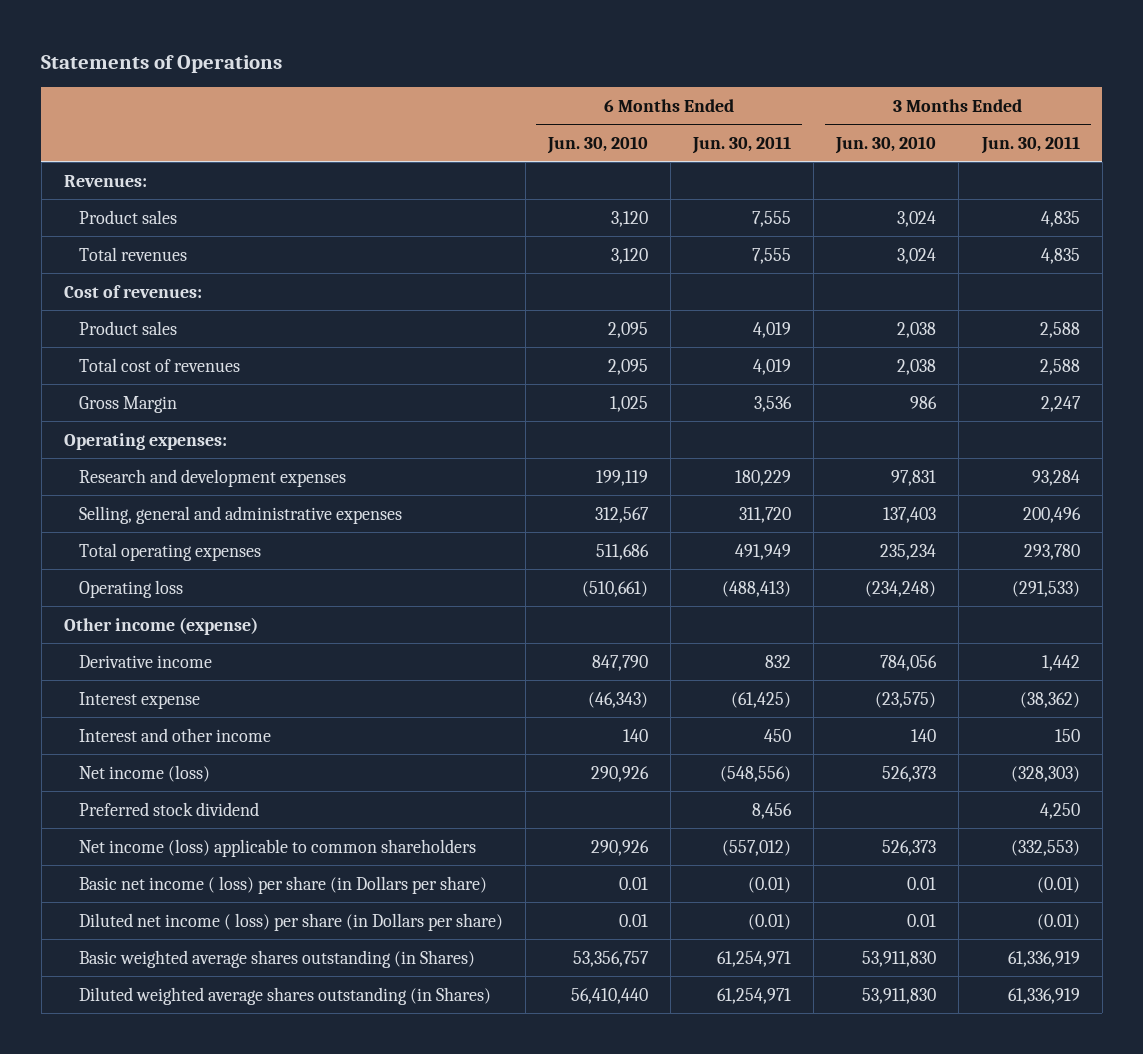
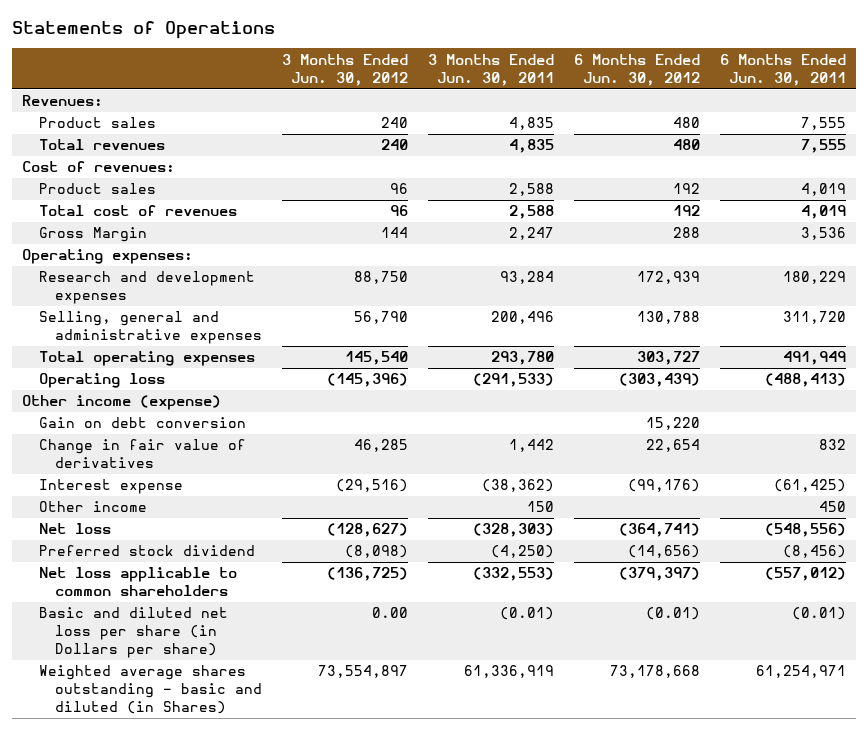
[546,135,648,154] Jun. 30, 2010 -> none
[835,135,937,154] Jun. 30, 2010 -> none
none -> [282,53,409,86] 3 Months Ended Jun. 30, 2012
none -> [574,53,701,86] 6 Months Ended Jun. 30, 2012
none -> [38,417,246,429] Gain on debt conversion
[78,654,212,668] Derivative income -> [38,439,246,469] Change in fair value of derivatives
[78,875,487,894] Basic net income ( loss) per share (in Dollars per share) -> none
[78,949,475,968] Basic weighted average shares outstanding (in Shares) -> none
[78,727,271,742] Interest and other income -> [38,501,147,513] Other income
[78,764,210,782] Net income (loss) -> [38,523,111,535] Net loss
[752,802,793,819] 8,456 -> [783,545,847,559] (8,456)
[1039,802,1080,819] 4,250 -> [491,545,555,559] (4,250)
[78,838,476,857] Net income (loss) applicable to common shareholders -> [38,567,237,597] Net loss applicable to common shareholders
[78,912,503,931] Diluted net income ( loss) per share (in Dollars per share) -> [38,607,228,659] Basic and diluted net loss per share (in Dollars per share)
[78,986,491,1005] Diluted weighted average shares outstanding (in Shares) -> [38,665,263,715] Weighted average shares outstanding - basic and diluted (in Shares)

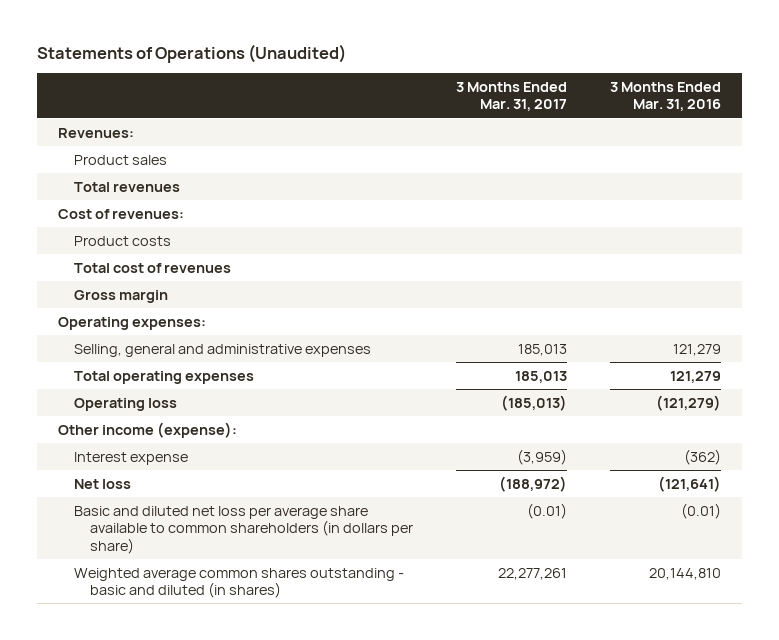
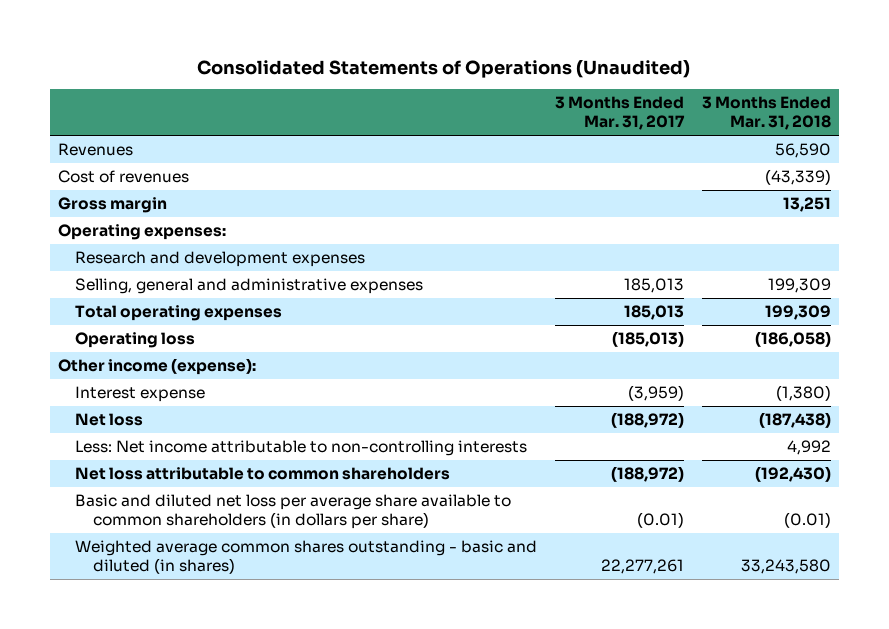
[36,43,346,63] Statements of Operations (Unaudited) -> [197,59,691,78] Consolidated Statements of Operations (Unaudited)
[609,81,721,112] 3 Months Ended Mar. 31, 2016 -> none
none -> [701,96,831,131] 3 Months Ended Mar. 31, 2018
[58,127,135,138] Revenues: -> none
[74,154,168,165] Product sales -> none
[58,208,185,219] Cost of revenues: -> none
[74,235,172,246] Product costs -> none
[74,181,181,192] Total revenues -> [58,143,134,157] Revenues
[74,262,232,273] Total cost of revenues -> [58,170,190,184] Cost of revenues
none -> [75,251,366,268] Research and development expenses
none -> [75,440,528,457] Less: Net income attributable to non-controlling interests
none -> [75,467,451,481] Net loss attributable to common shareholders

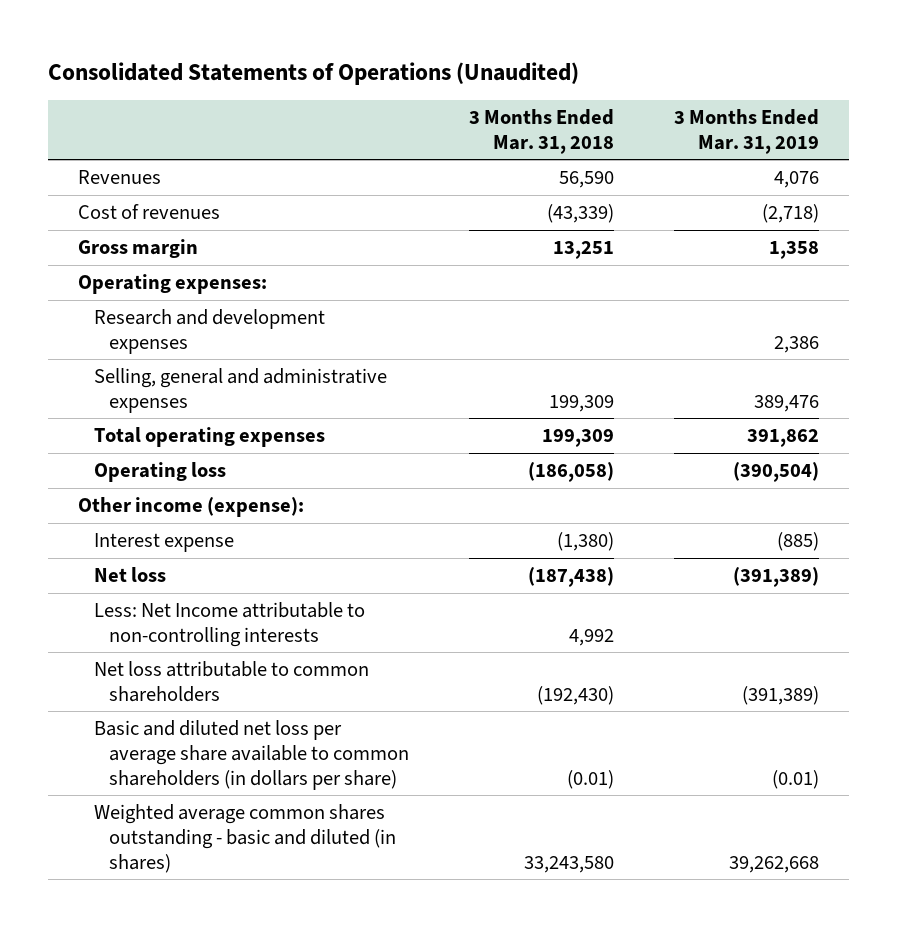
[555,96,686,131] 3 Months Ended Mar. 31, 2017 -> none
none -> [673,108,819,154] 3 Months Ended Mar. 31, 2019
[75,440,528,457] Less: Net income attributable to non-controlling interests -> [93,602,365,647] Less: Net Income attributable to non-controlling interests

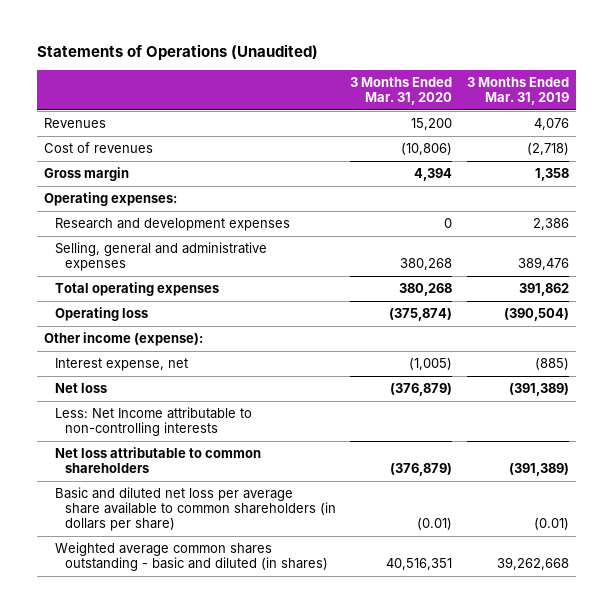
[48,61,580,85] Consolidated Statements of Operations (Unaudited) -> [36,43,318,60] Statements of Operations (Unaudited)
[469,108,615,154] 3 Months Ended Mar. 31, 2018 -> none
none -> [350,76,453,106] 3 Months Ended Mar. 31, 2020
[93,533,234,553] Interest expense -> [54,358,188,372] Interest expense, net

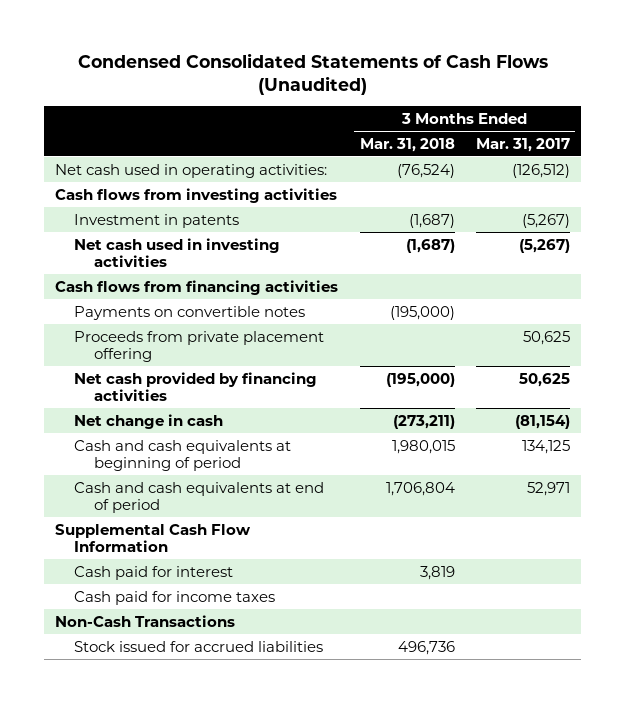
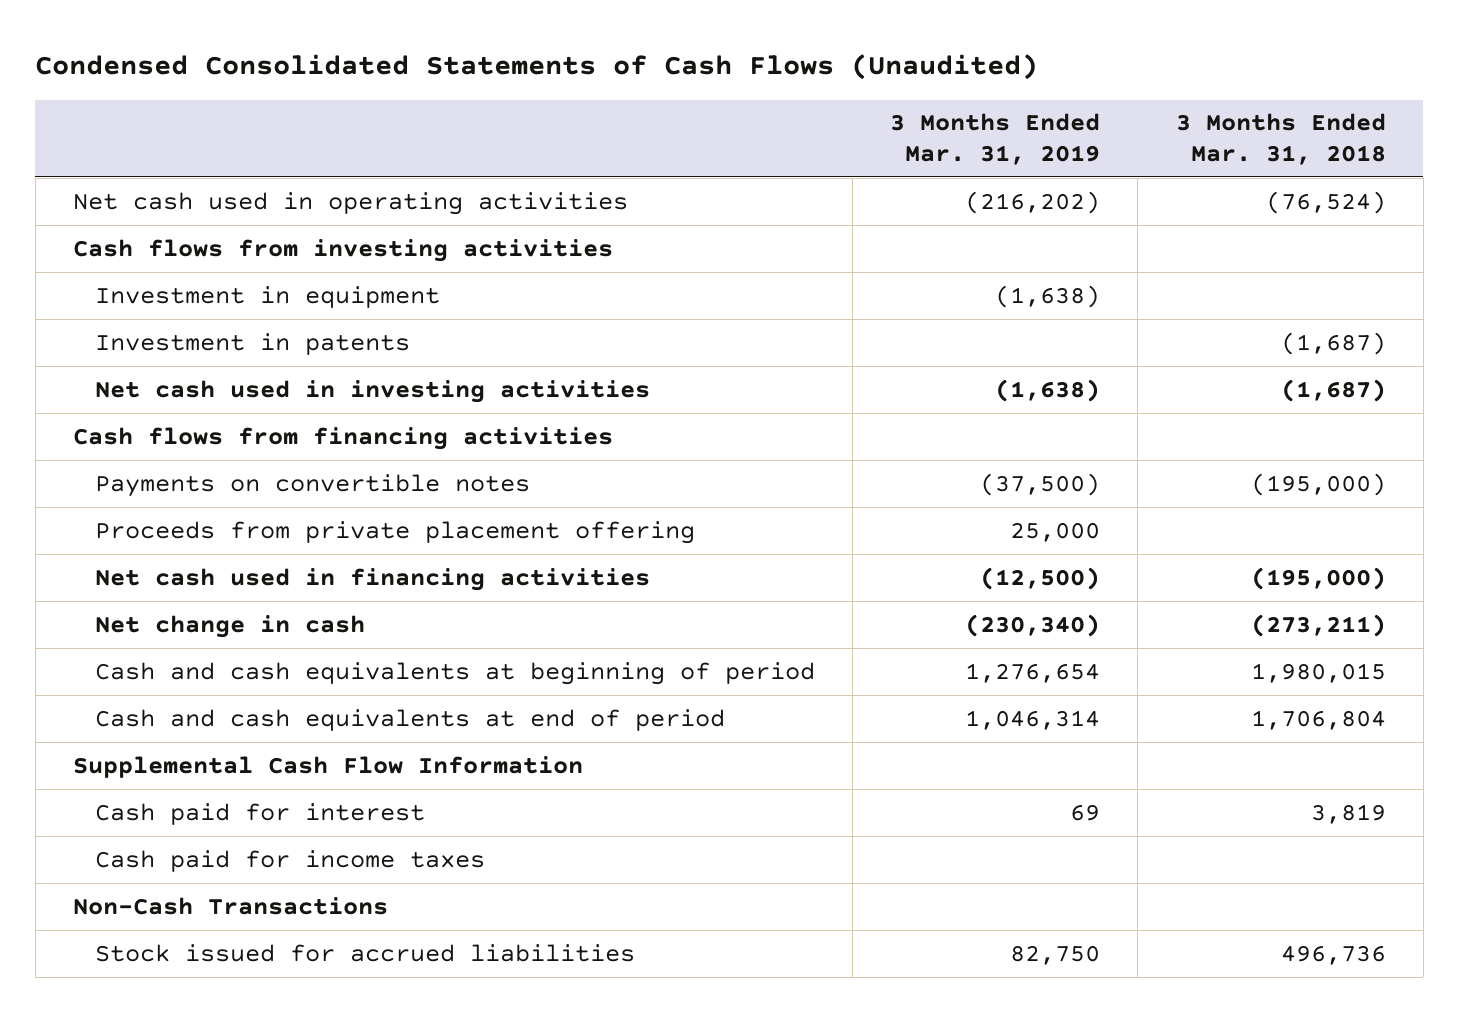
[476,137,571,152] Mar. 31, 2017 -> none
none -> [890,113,1101,165] 3 Months Ended Mar. 31, 2019
[55,163,328,178] Net cash used in operating activities: -> [72,191,628,215] Net cash used in operating activities
none -> [94,285,440,308] Investment in equipment
[74,371,318,402] Net cash provided by financing activities -> [94,567,650,591] Net cash used in financing activities

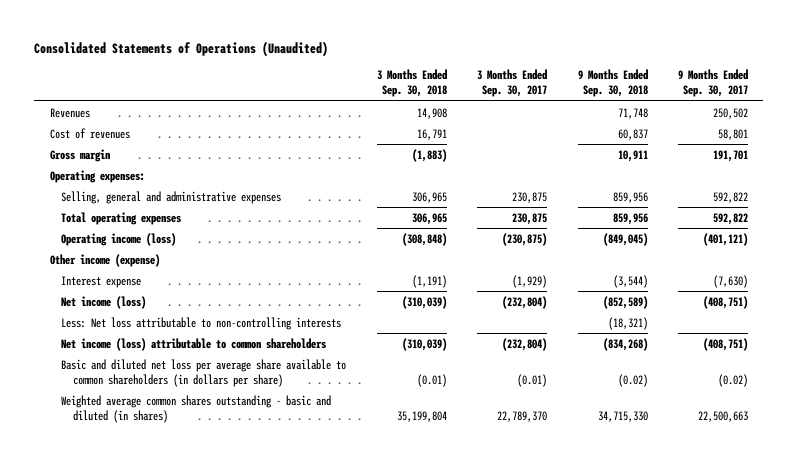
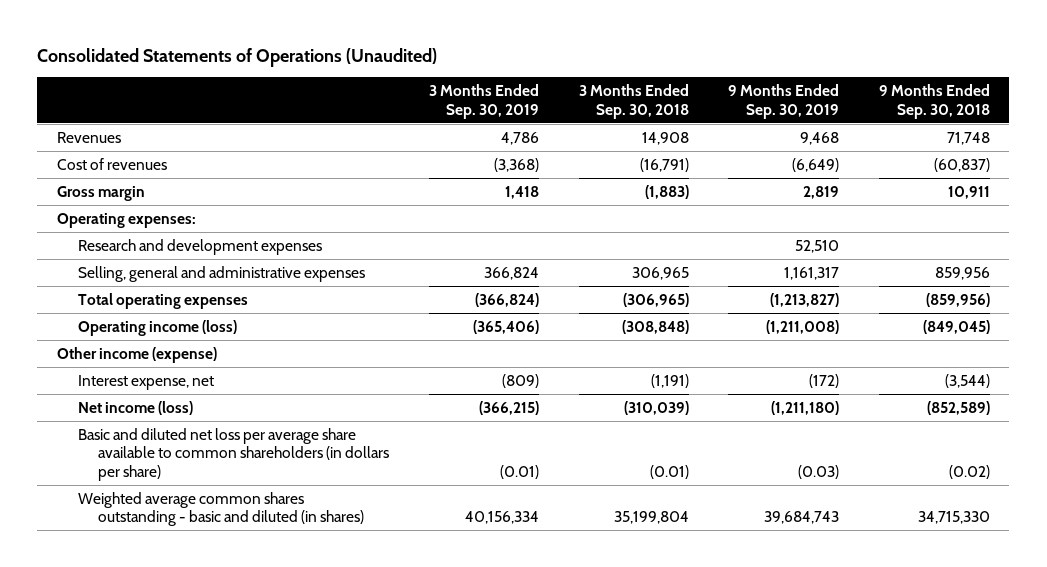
[477,69,548,98] 3 Months Ended Sep. 30, 2017 -> none
[677,69,748,98] 9 Months Ended Sep. 30, 2017 -> none
none -> [428,84,539,119] 3 Months Ended Sep. 30, 2019
none -> [728,84,840,119] 9 Months Ended Sep. 30, 2019
[416,128,447,140] 16,791 -> [639,157,689,172] (16,791)
[617,128,648,140] 60,837 -> [933,157,990,172] (60,837)
none -> [77,238,322,255] Research and development expenses
[411,212,447,225] 306,965 -> [622,292,689,307] (306,965)
[612,212,648,225] 859,956 -> [925,292,990,307] (859,956)
[61,275,142,288] Interest expense -> [77,374,214,390] Interest expense, net
[61,316,342,330] Less: Net loss attributable to non-controlling interests -> none
[61,337,327,351] Net income (loss) attributable to common shareholders -> none

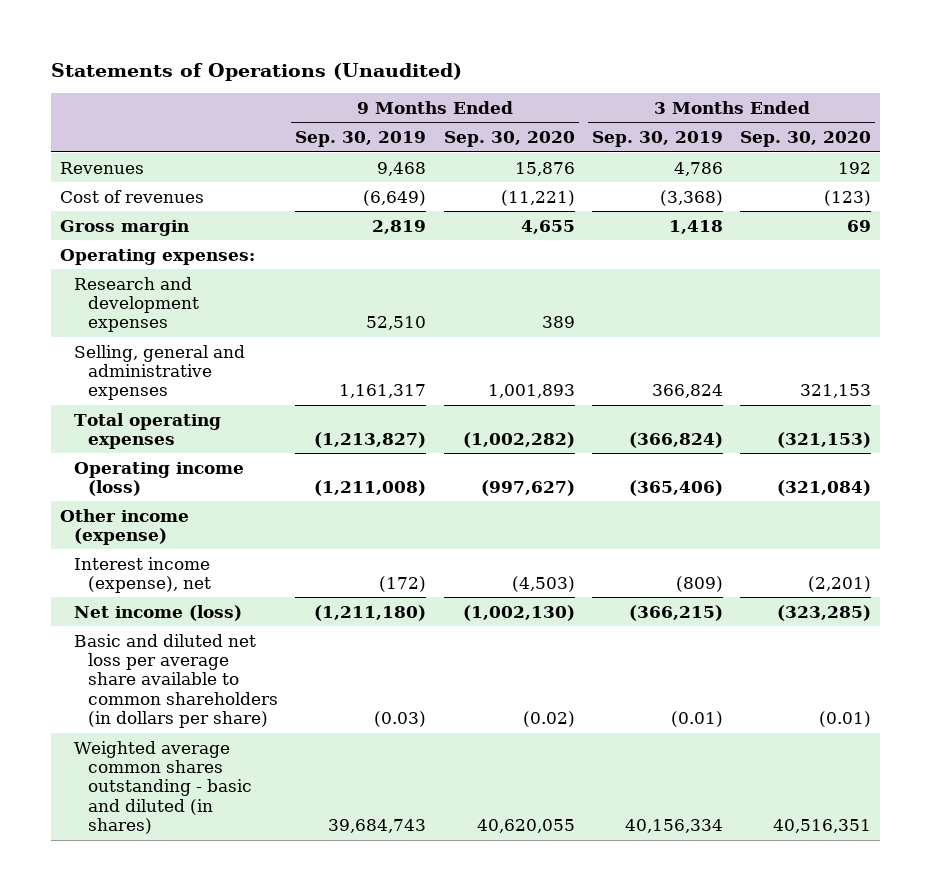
[37,47,438,67] Consolidated Statements of Operations (Unaudited) -> [51,62,463,81] Statements of Operations (Unaudited)
[578,84,689,119] 3 Months Ended Sep. 30, 2018 -> none
[878,84,990,119] 9 Months Ended Sep. 30, 2018 -> none
none -> [443,131,575,148] Sep. 30, 2020
none -> [740,131,872,148] Sep. 30, 2020
[77,374,214,390] Interest expense, net -> [73,556,212,593] Interest income (expense), net

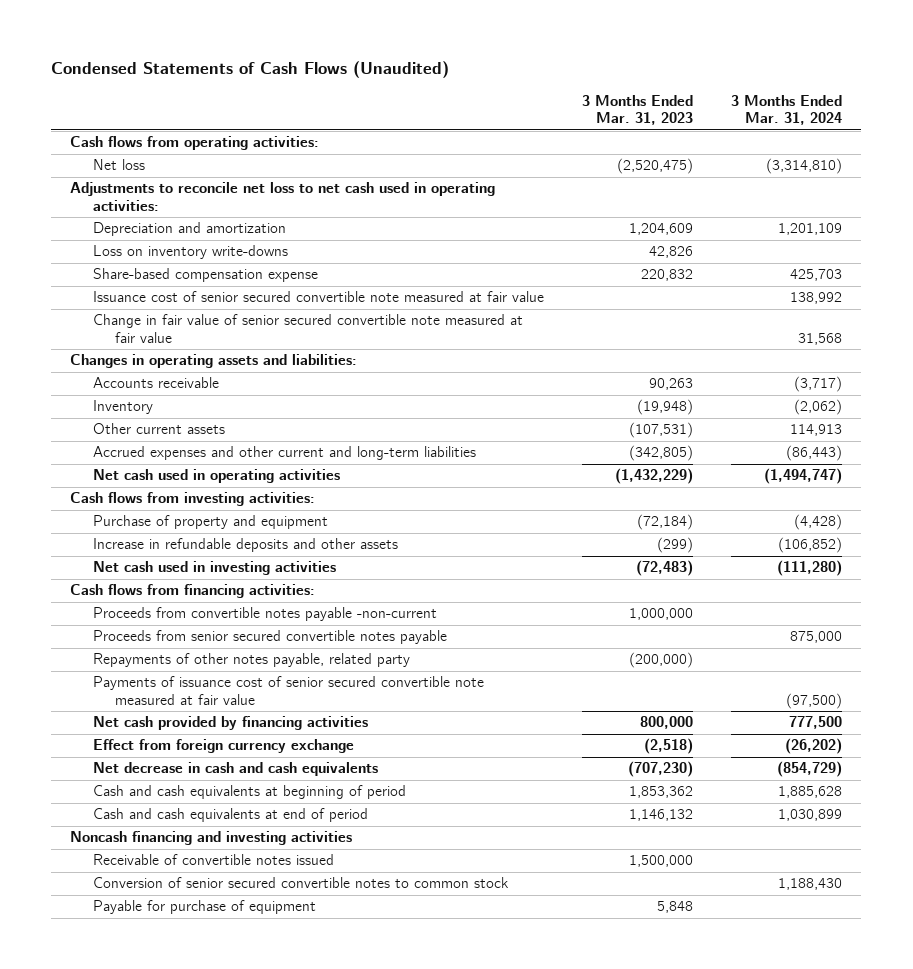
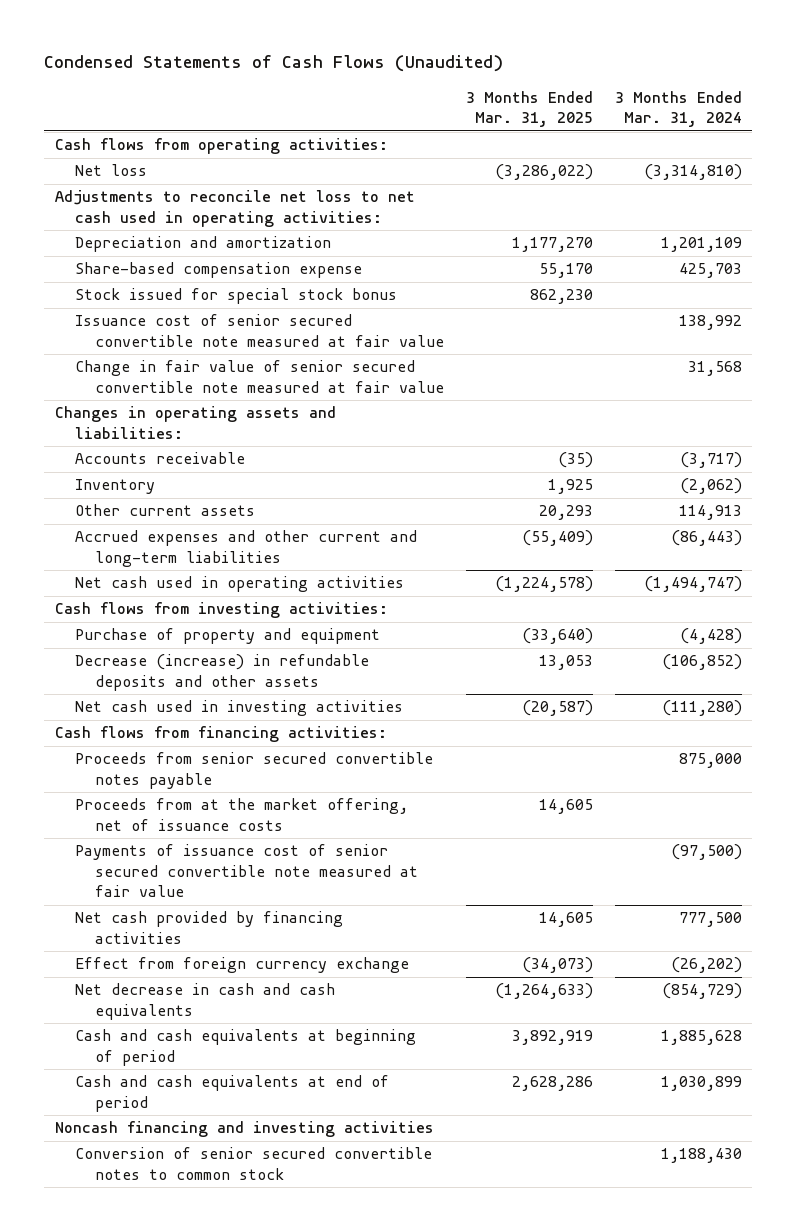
[582,94,694,126] 3 Months Ended Mar. 31, 2023 -> none
none -> [465,90,593,128] 3 Months Ended Mar. 31, 2025
[92,245,288,260] Loss on inventory write-downs -> none
none -> [74,288,397,305] Stock issued for special stock bonus
[92,538,398,553] Increase in refundable deposits and other assets -> [74,654,369,691] Decrease (increase) in refundable deposits and other assets
[92,607,437,622] Proceeds from convertible notes payable -non-current -> none
[92,653,410,668] Repayments of other notes payable, related party -> none
none -> [74,798,408,831] Proceeds from at the market offering, net of issuance costs
[92,854,334,866] Receivable of convertible notes issued -> none
[92,900,316,915] Payable for purchase of equipment -> none

